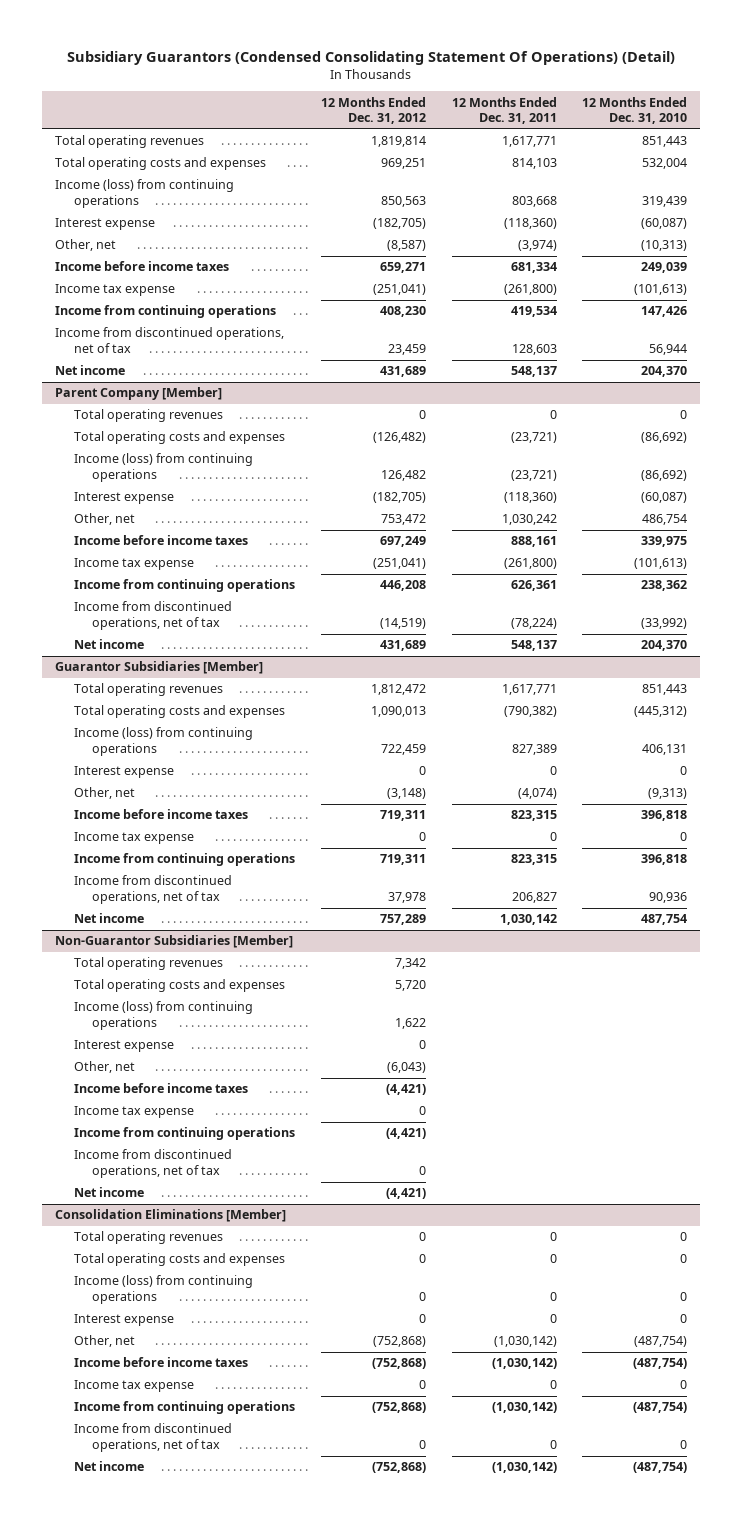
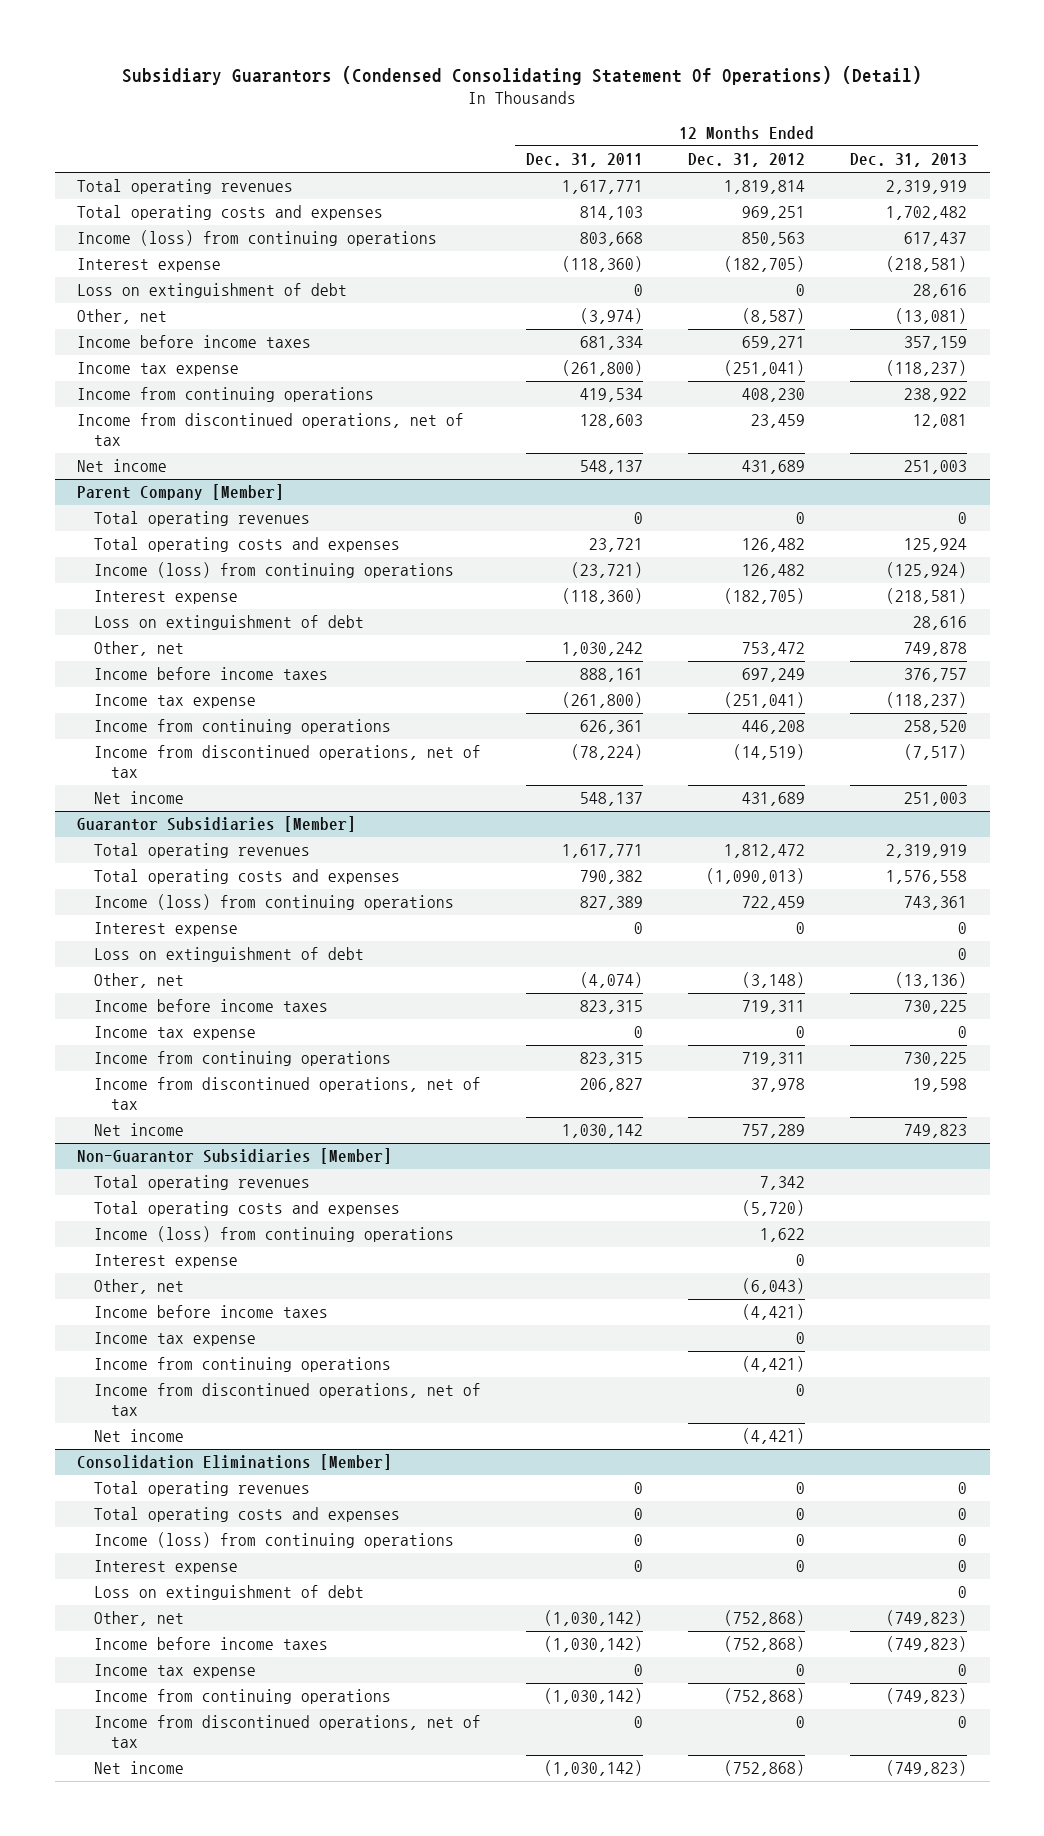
[582,96,688,125] 12 Months Ended Dec. 31, 2010 -> none
none -> [850,153,968,168] Dec. 31, 2013
none -> [77,283,348,299] Loss on extinguishment of debt
[372,432,426,444] (126,482) -> [742,538,806,553] 126,482
[510,432,557,444] (23,721) -> [589,538,644,553] 23,721
none -> [94,615,365,631] Loss on extinguishment of debt
[370,706,426,718] 1,090,013 -> [706,868,806,885] (1,090,013)
[503,706,557,718] (790,382) -> [580,870,644,885] 790,382
none -> [94,947,365,963] Loss on extinguishment of debt
[394,980,426,992] 5,720 -> [742,1200,806,1217] (5,720)
none -> [94,1585,365,1601] Loss on extinguishment of debt

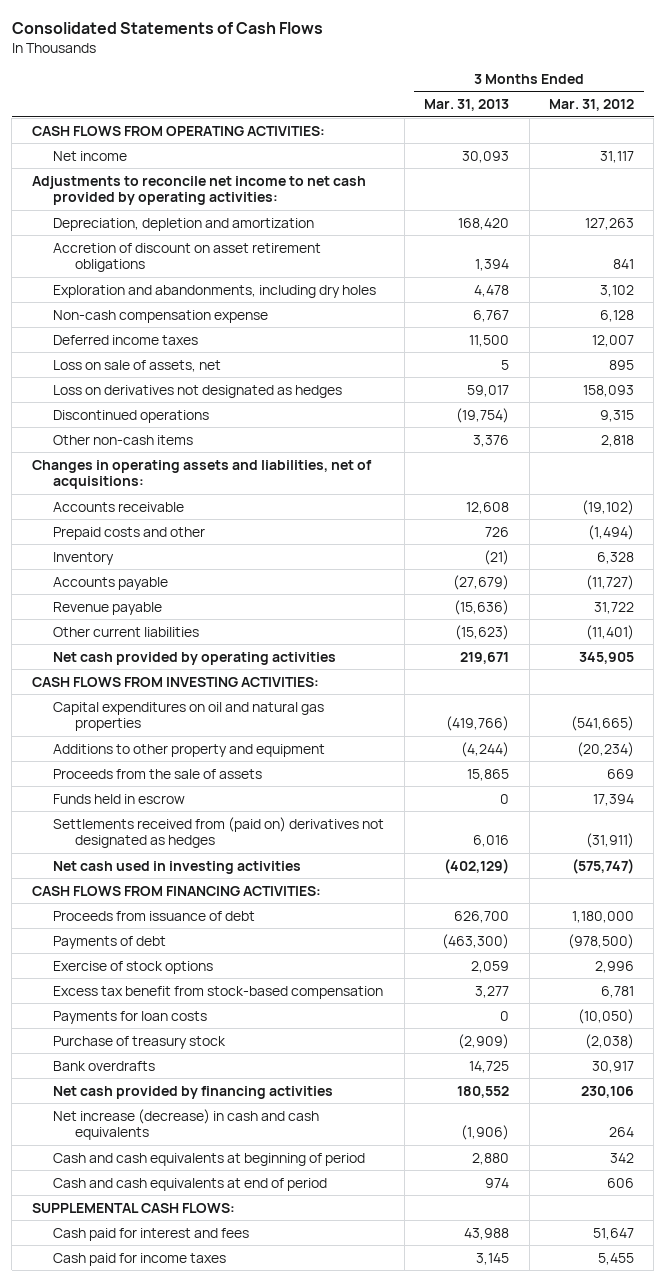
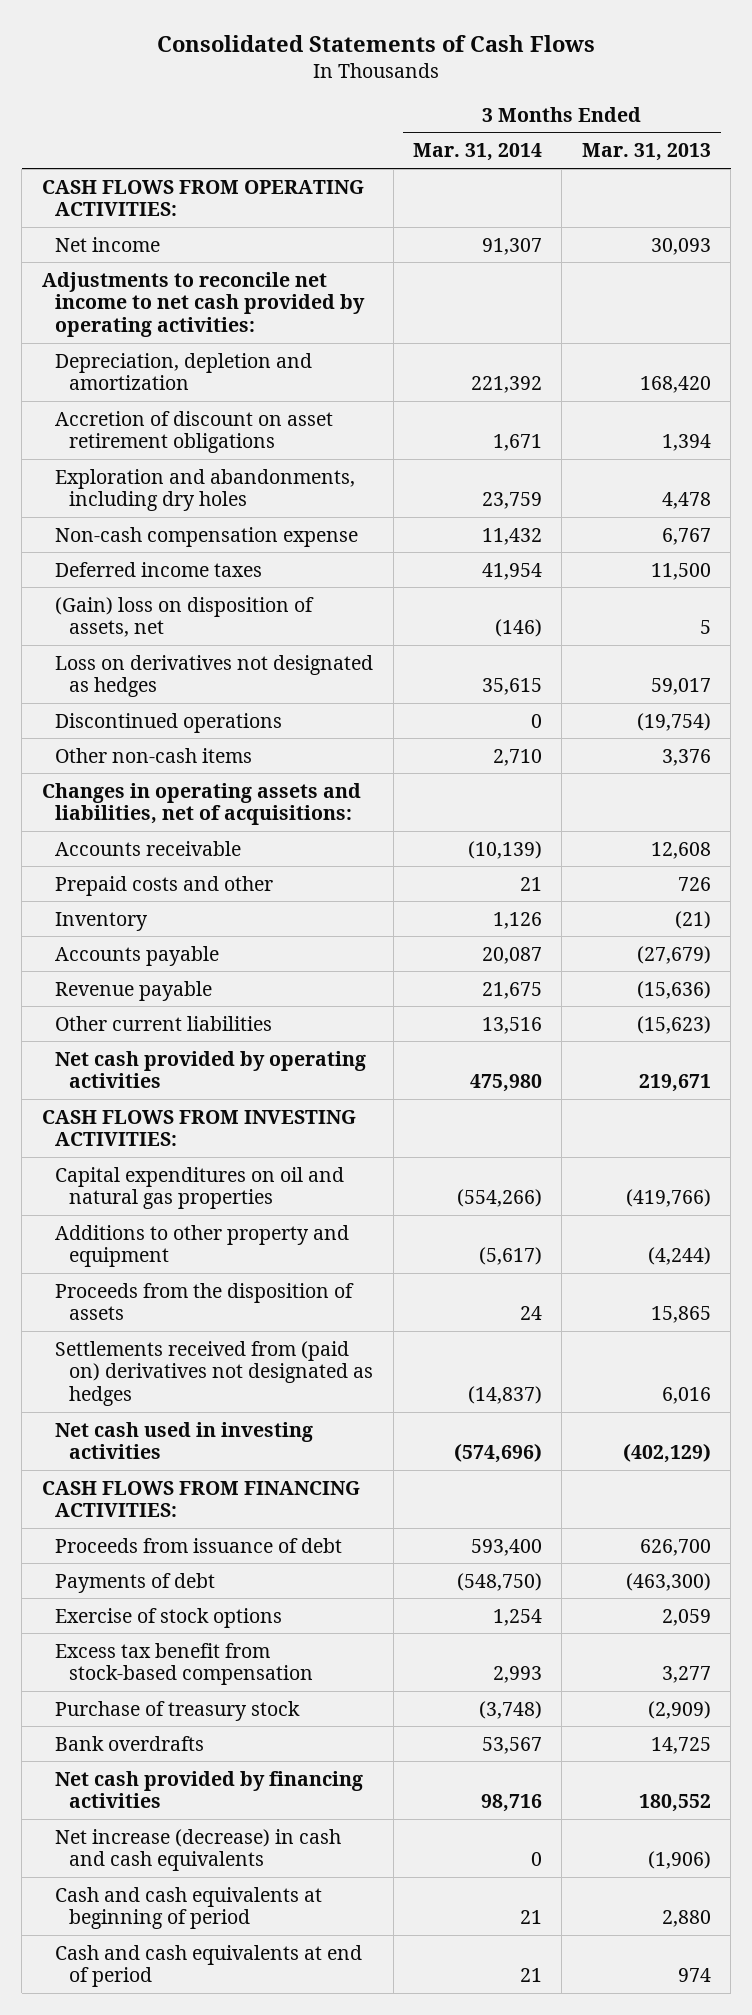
[548,99,634,112] Mar. 31, 2012 -> none
none -> [413,143,543,162] Mar. 31, 2014
[53,359,222,372] Loss on sale of assets, net -> [55,596,315,638] (Gain) loss on disposition of assets, net
[53,793,186,804] Funds held in escrow -> none
[53,768,263,779] Proceeds from the sale of assets -> [55,1282,355,1321] Proceeds from the disposition of assets
[53,1010,208,1024] Payments for loan costs -> none
[31,1202,235,1213] SUPPLEMENTAL CASH FLOWS: -> none
[53,1227,250,1241] Cash paid for interest and fees -> none
[53,1252,227,1266] Cash paid for income taxes -> none

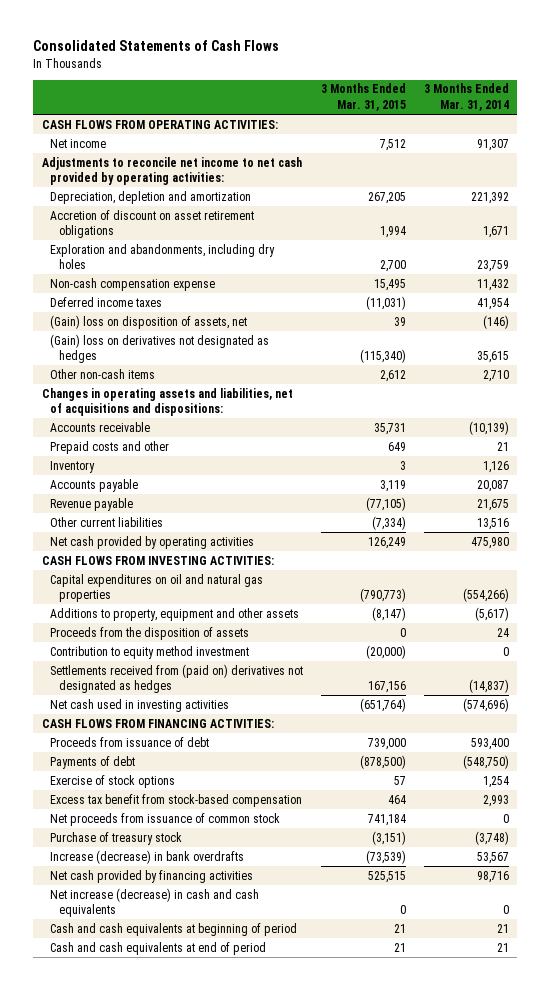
[581,143,711,162] Mar. 31, 2013 -> none
none -> [320,83,406,111] 3 Months Ended Mar. 31, 2015
[55,712,283,733] Discontinued operations -> none
[55,654,374,698] Loss on derivatives not designated as hedges -> [50,333,270,364] (Gain) loss on derivatives not designated as hedges
[41,782,361,826] Changes in operating assets and liabilities, net of acquisitions: -> [41,387,293,417] Changes in operating assets and liabilities, net of acquisitions and dispositions:
[55,1224,350,1268] Additions to other property and equipment -> [50,607,300,621] Additions to property, equipment and other assets
none -> [50,645,250,659] Contribution to equity method investment
none -> [50,812,281,826] Net proceeds from issuance of common stock
[55,1735,205,1751] Bank overdrafts -> [50,849,245,864] Increase (decrease) in bank overdrafts

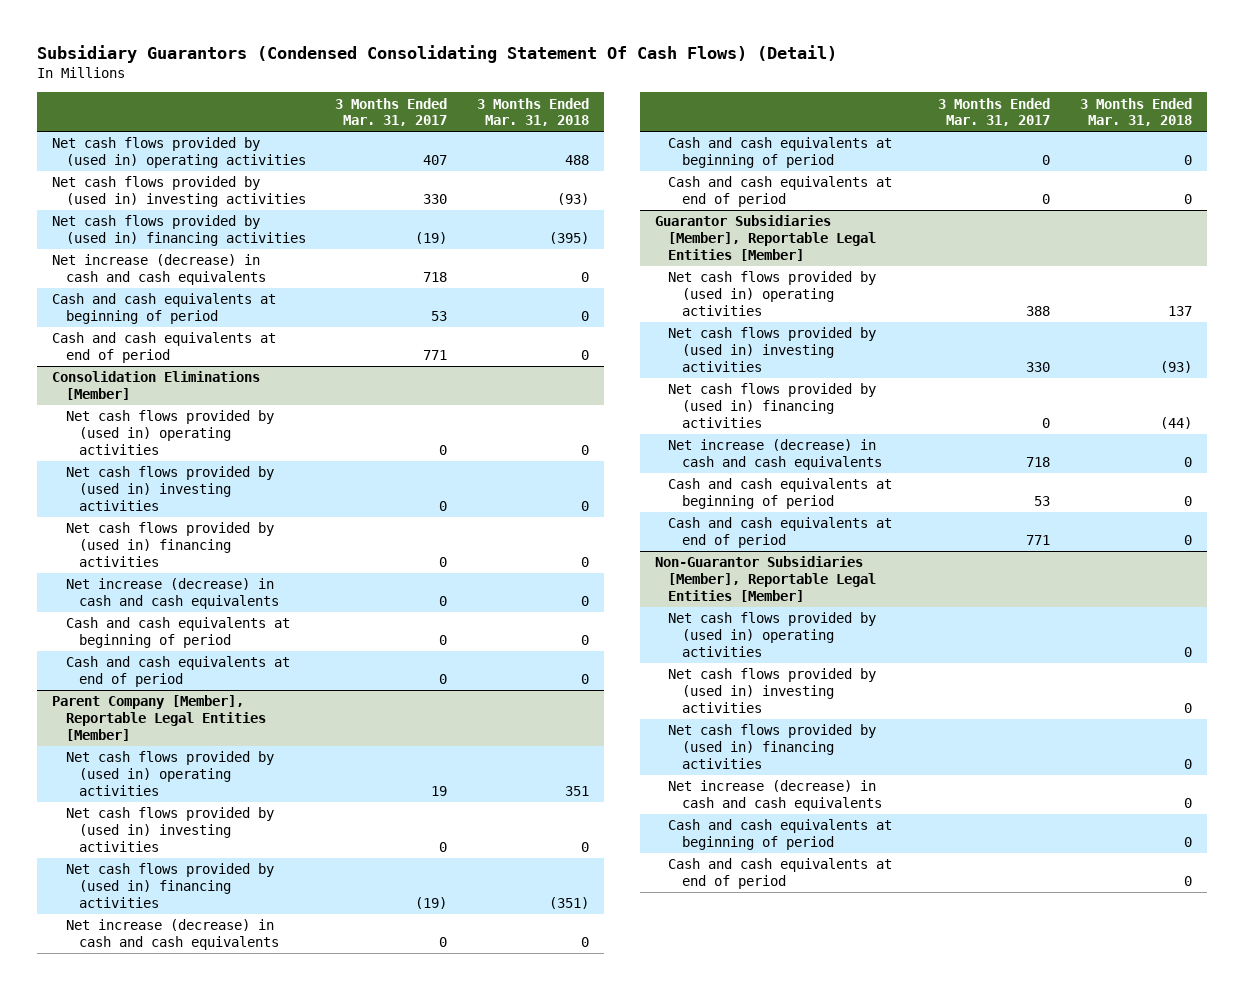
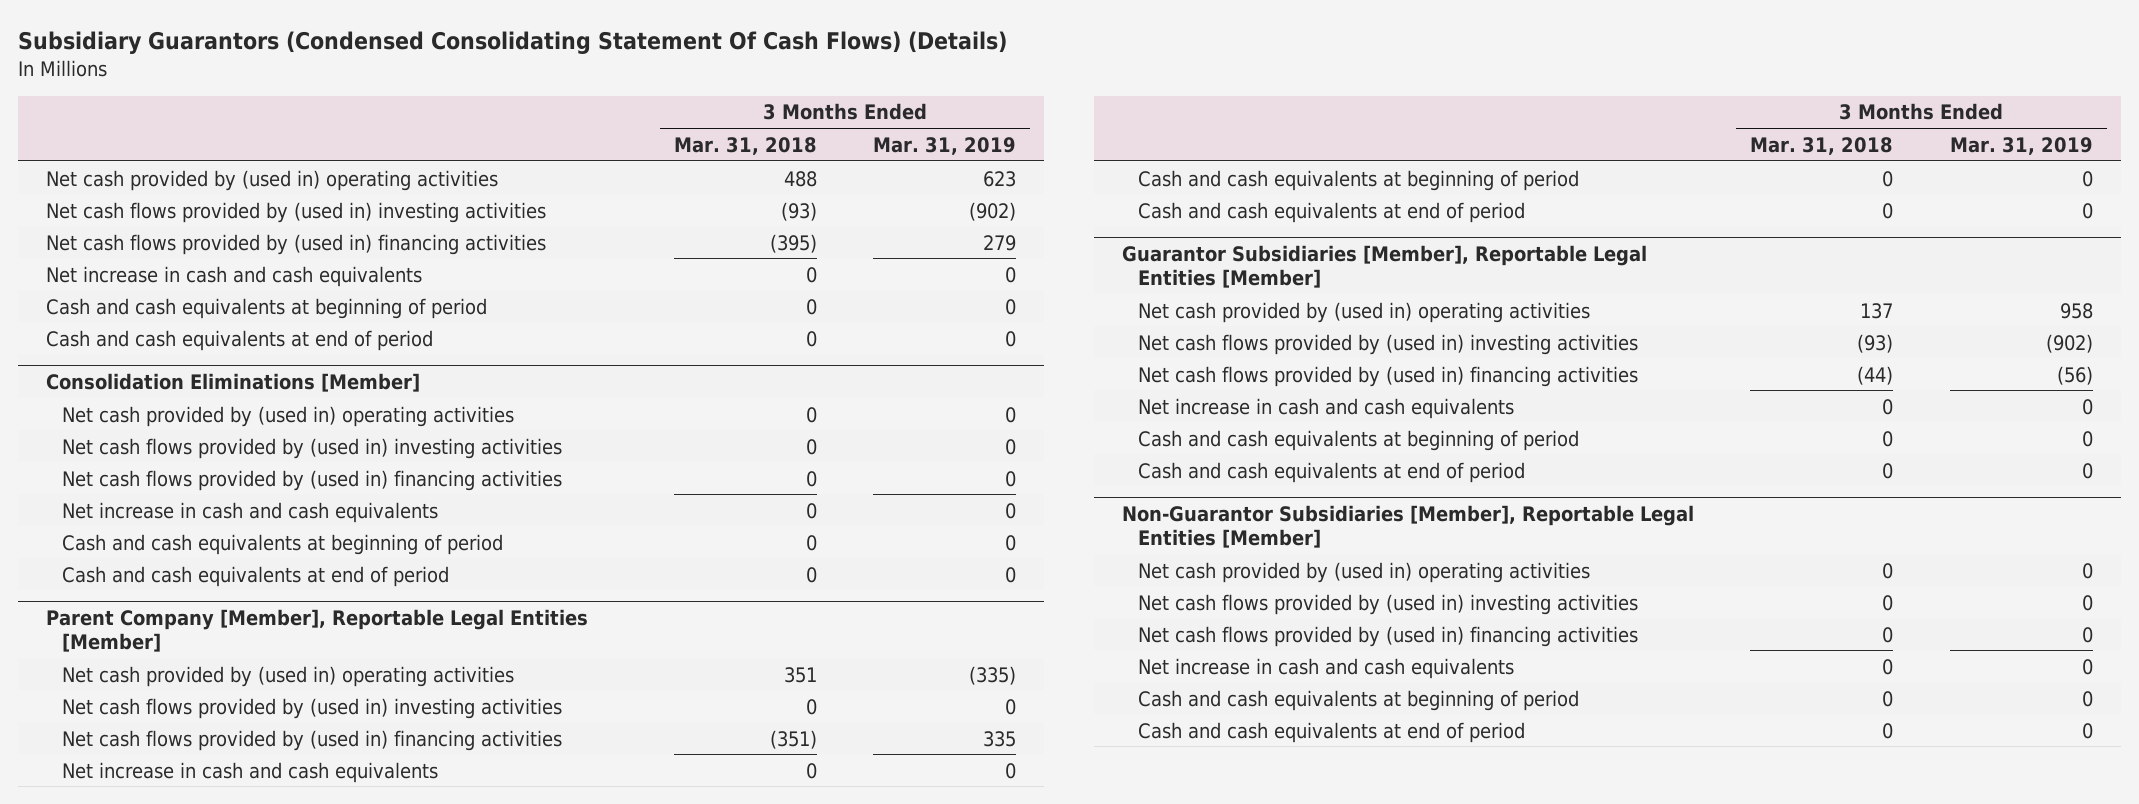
[36,45,837,64] Subsidiary Guarantors (Condensed Consolidating Statement Of Cash Flows) (Detail) -> [18,30,1008,54] Subsidiary Guarantors (Condensed Consolidating Statement Of Cash Flows) (Details)
[335,97,448,127] 3 Months Ended Mar. 31, 2017 -> none
none -> [873,136,1017,155] Mar. 31, 2019
[51,137,306,169] Net cash flows provided by (used in) operating activities -> [46,169,499,191] Net cash provided by (used in) operating activities
[51,254,266,286] Net increase (decrease) in cash and cash equivalents -> [46,265,423,287] Net increase in cash and cash equivalents
[65,410,274,455] Net cash flows provided by (used in) operating activities -> [61,405,514,427] Net cash provided by (used in) operating activities
[65,578,280,610] Net increase (decrease) in cash and cash equivalents -> [61,501,438,523] Net increase in cash and cash equivalents
[65,751,274,796] Net cash flows provided by (used in) operating activities -> [61,665,514,687] Net cash provided by (used in) operating activities
[65,919,280,951] Net increase (decrease) in cash and cash equivalents -> [61,761,438,783] Net increase in cash and cash equivalents
[668,271,877,316] Net cash flows provided by (used in) operating activities -> [1137,301,1590,323] Net cash provided by (used in) operating activities
[668,439,882,471] Net increase (decrease) in cash and cash equivalents -> [1137,397,1514,419] Net increase in cash and cash equivalents
[668,612,877,657] Net cash flows provided by (used in) operating activities -> [1137,561,1590,583] Net cash provided by (used in) operating activities
[668,780,882,812] Net increase (decrease) in cash and cash equivalents -> [1137,657,1514,679] Net increase in cash and cash equivalents

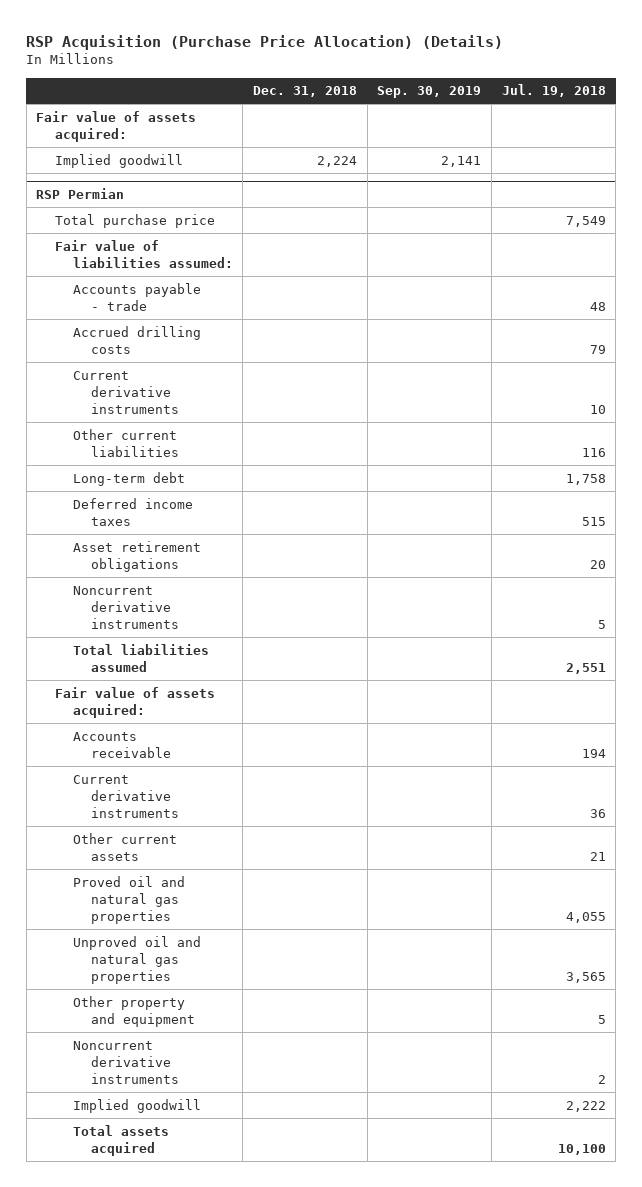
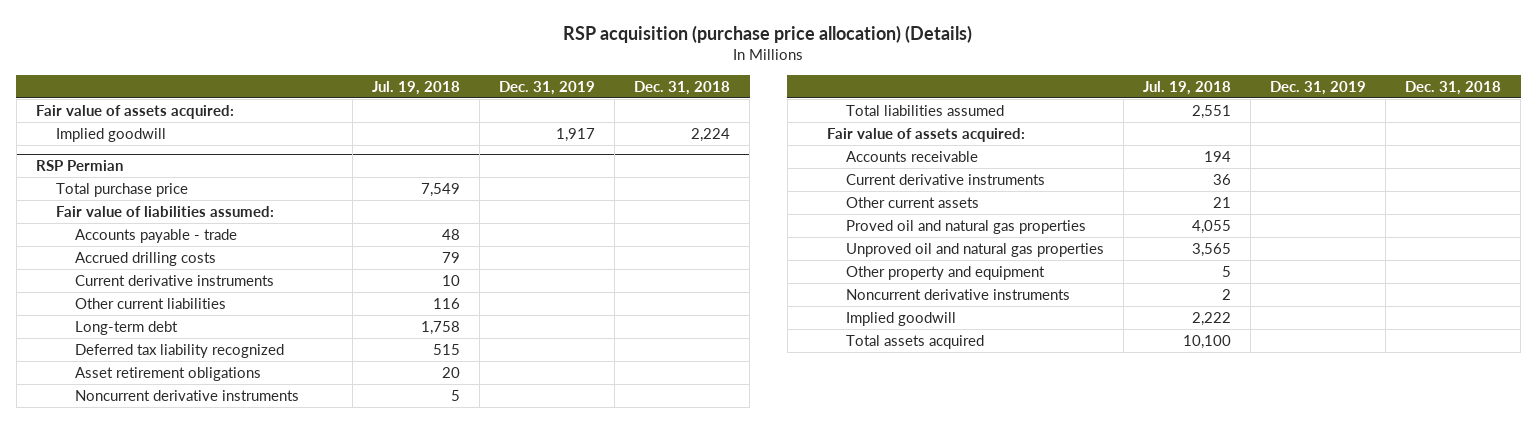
[26,34,504,50] RSP Acquisition (Purchase Price Allocation) (Details) -> [563,24,973,43] RSP acquisition (purchase price allocation) (Details)
[377,86,482,99] Sep. 30, 2019 -> none
none -> [499,80,596,95] Dec. 31, 2019
[72,497,193,526] Deferred income taxes -> [75,343,285,358] Deferred tax liability recognized

